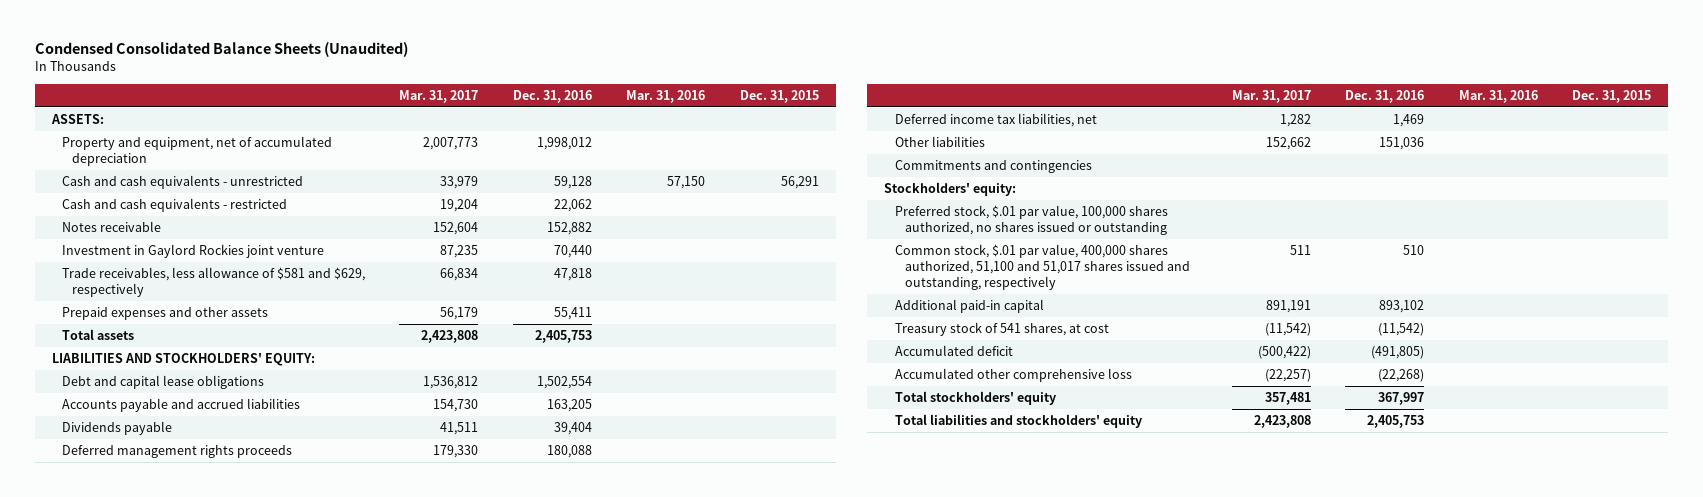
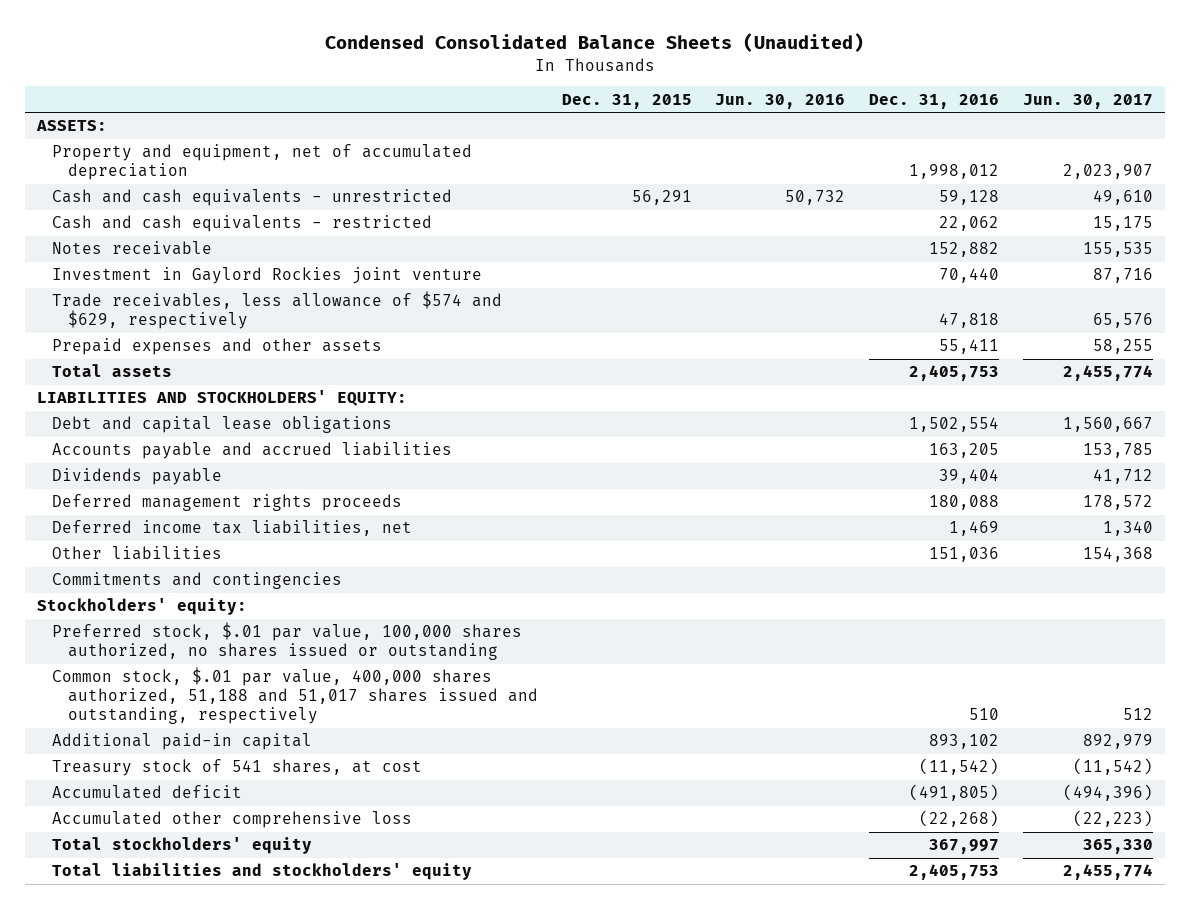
[399,89,479,103] Mar. 31, 2017 -> none
[626,89,706,103] Mar. 31, 2016 -> none
none -> [715,93,846,109] Jun. 30, 2016
none -> [1022,93,1153,109] Jun. 30, 2017
[61,267,365,297] Trade receivables, less allowance of $581 and $629, respectively -> [52,291,503,330] Trade receivables, less allowance of $574 and $629, respectively
[894,244,1190,290] Common stock, $.01 par value, 400,000 shares authorized, 51,100 and 51,017 shares issued and outstanding, respectively -> [52,667,538,725] Common stock, $.01 par value, 400,000 shares authorized, 51,188 and 51,017 shares issued and outstanding, respectively

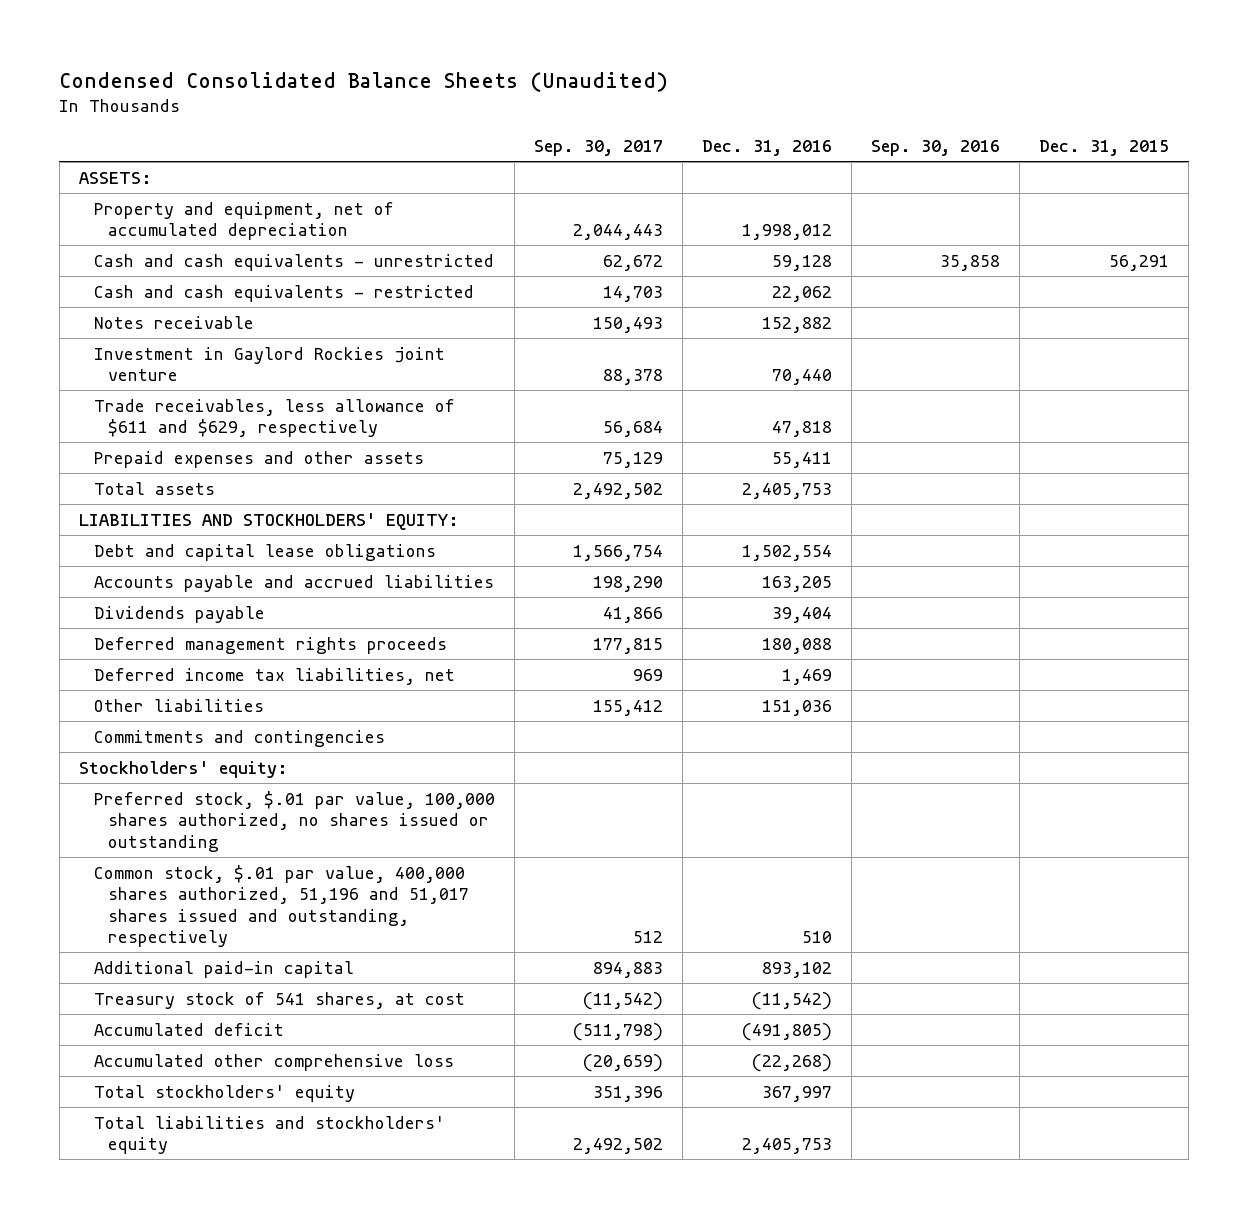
[715,93,846,109] Jun. 30, 2016 -> none
[1022,93,1153,109] Jun. 30, 2017 -> none
none -> [533,140,663,157] Sep. 30, 2017
none -> [871,140,1001,157] Sep. 30, 2016
[52,291,503,330] Trade receivables, less allowance of $574 and $629, respectively -> [93,398,455,438] Trade receivables, less allowance of $611 and $629, respectively
[52,667,538,725] Common stock, $.01 par value, 400,000 shares authorized, 51,188 and 51,017 shares issued and outstanding, respectively -> [93,864,470,948] Common stock, $.01 par value, 400,000 shares authorized, 51,196 and 51,017 shares issued and outstanding, respectively

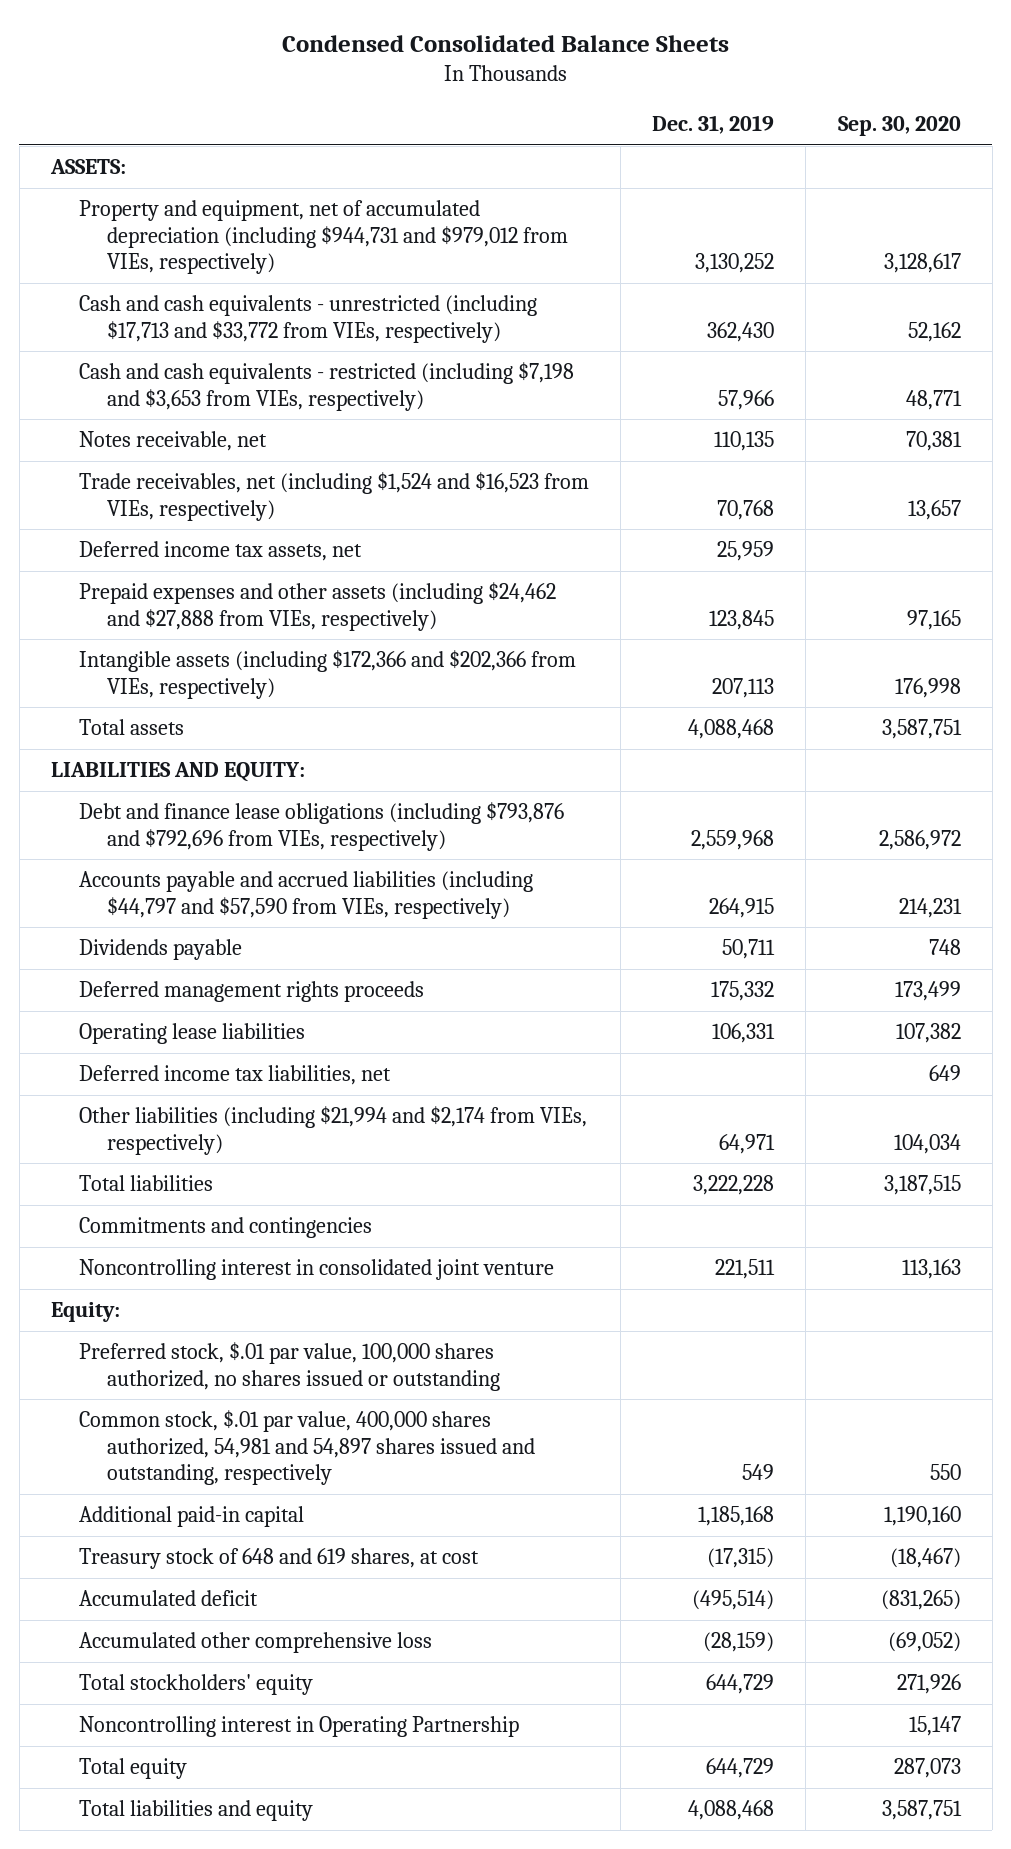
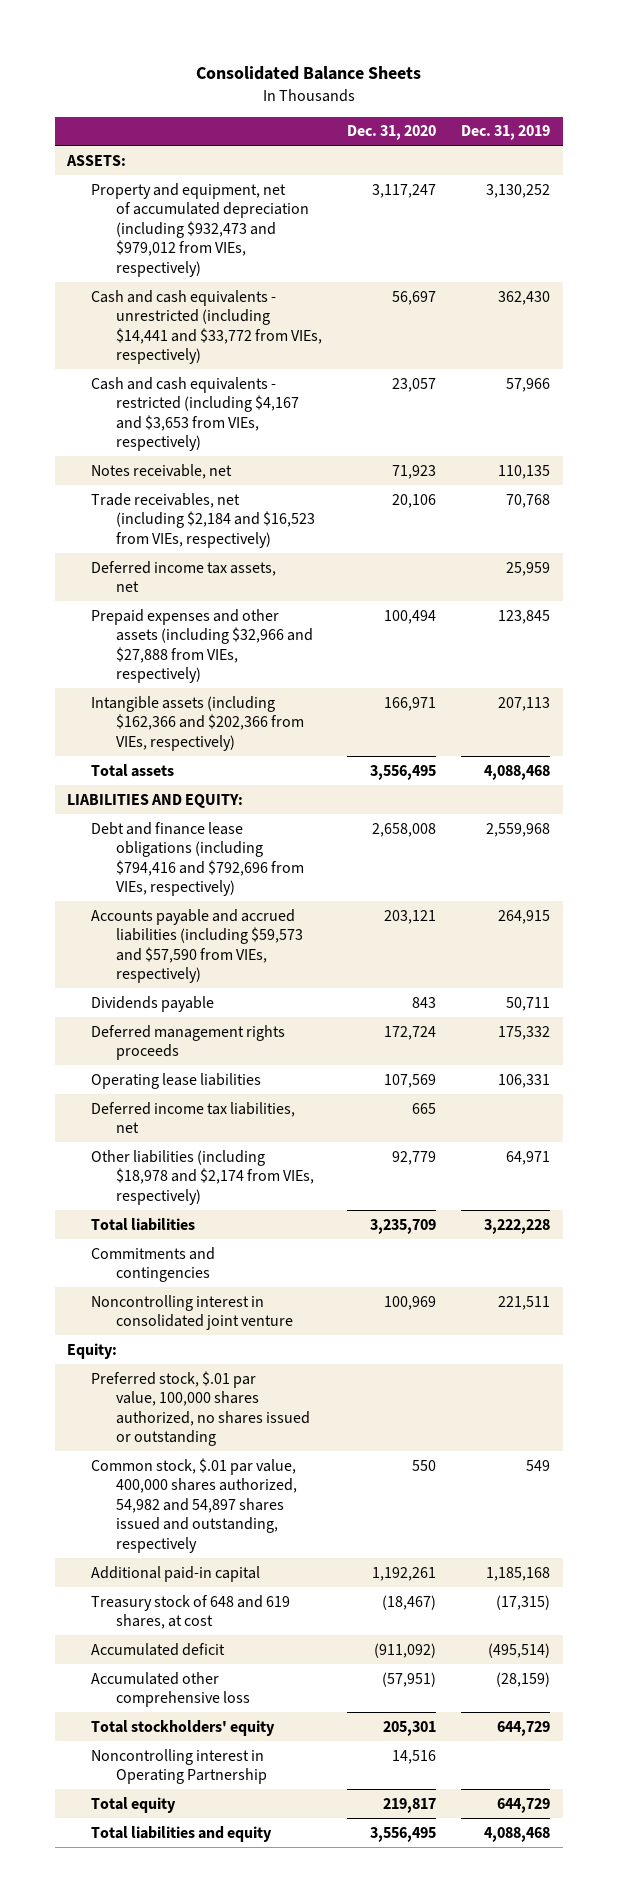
[281,35,729,53] Condensed Consolidated Balance Sheets -> [195,66,421,81] Consolidated Balance Sheets
[837,115,961,136] Sep. 30, 2020 -> none
none -> [346,125,436,141] Dec. 31, 2020
[78,200,568,274] Property and equipment, net of accumulated depreciation (including $944,731 and $979,012 from VIEs, respectively) -> [91,182,309,277] Property and equipment, net of accumulated depreciation (including $932,473 and $979,012 from VIEs, respectively)
[78,295,537,343] Cash and cash equivalents - unrestricted (including $17,713 and $33,772 from VIEs, respectively) -> [91,289,322,365] Cash and cash equivalents - unrestricted (including $14,441 and $33,772 from VIEs, respectively)
[78,362,574,411] Cash and cash equivalents - restricted (including $7,198 and $3,653 from VIEs, respectively) -> [91,376,299,452] Cash and cash equivalents - restricted (including $4,167 and $3,653 from VIEs, respectively)
[78,472,589,521] Trade receivables, net (including $1,524 and $16,523 from VIEs, respectively) -> [91,492,315,548] Trade receivables, net (including $2,184 and $16,523 from VIEs, respectively)
[78,582,556,631] Prepaid expenses and other assets (including $24,462 and $27,888 from VIEs, respectively) -> [91,608,313,684] Prepaid expenses and other assets (including $32,966 and $27,888 from VIEs, respectively)
[78,650,576,699] Intangible assets (including $172,366 and $202,366 from VIEs, respectively) -> [91,695,304,751] Intangible assets (including $162,366 and $202,366 from VIEs, respectively)
[78,802,564,851] Debt and finance lease obligations (including $793,876 and $792,696 from VIEs, respectively) -> [91,821,304,897] Debt and finance lease obligations (including $794,416 and $792,696 from VIEs, respectively)
[78,871,533,919] Accounts payable and accrued liabilities (including $44,797 and $57,590 from VIEs, respectively) -> [91,908,303,984] Accounts payable and accrued liabilities (including $59,573 and $57,590 from VIEs, respectively)
[78,1106,587,1155] Other liabilities (including $21,994 and $2,174 from VIEs, respectively) -> [91,1149,314,1205] Other liabilities (including $18,978 and $2,174 from VIEs, respectively)
[78,1410,535,1485] Common stock, $.01 par value, 400,000 shares authorized, 54,981 and 54,897 shares issued and outstanding, respectively -> [91,1457,297,1553] Common stock, $.01 par value, 400,000 shares authorized, 54,982 and 54,897 shares issued and outstanding, respectively

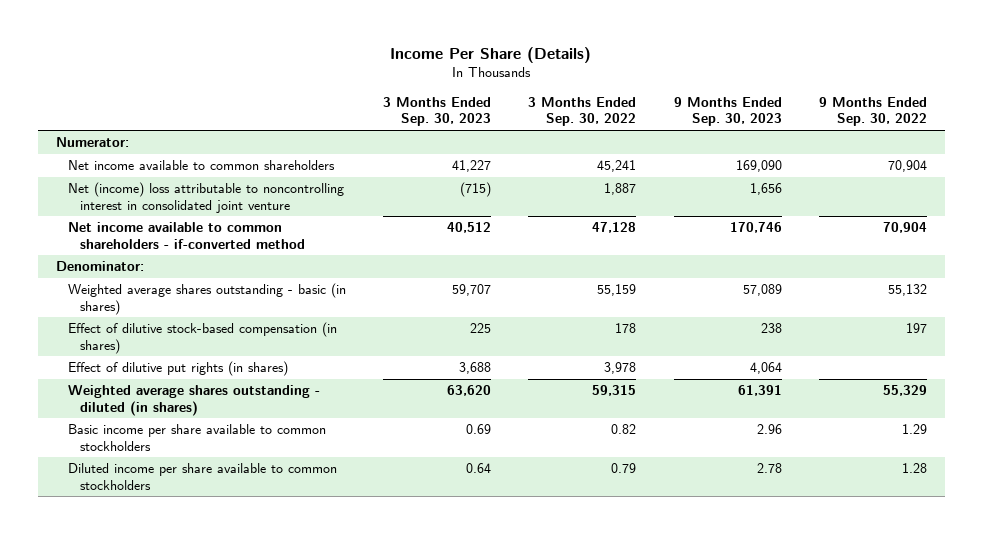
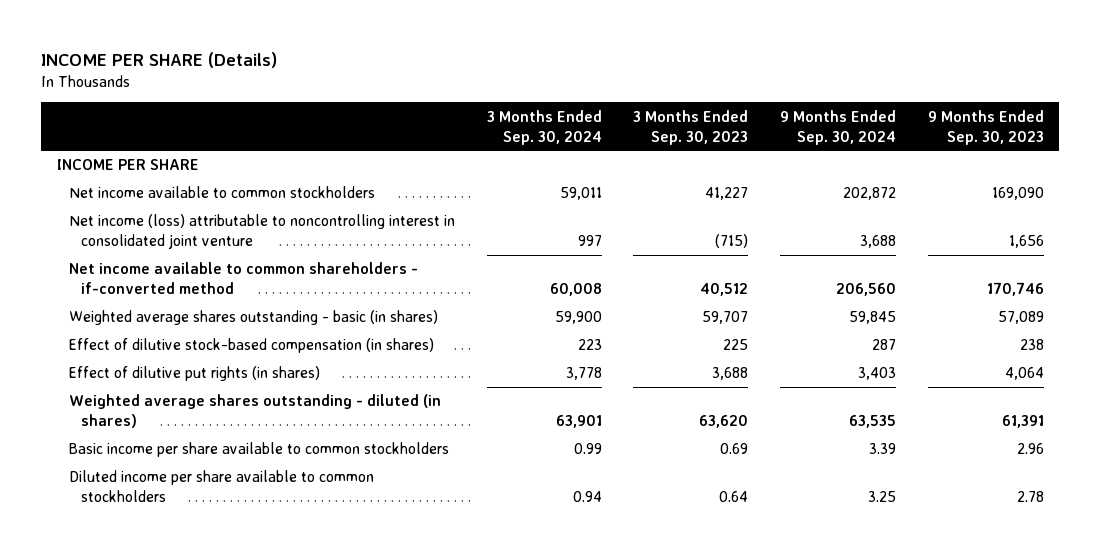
[390,46,592,63] Income Per Share (Details) -> [41,51,278,68] INCOME PER SHARE (Details)
[528,96,637,127] 3 Months Ended Sep. 30, 2022 -> none
[818,96,927,127] 9 Months Ended Sep. 30, 2022 -> none
none -> [486,109,602,145] 3 Months Ended Sep. 30, 2024
none -> [779,109,896,145] 9 Months Ended Sep. 30, 2024
[56,137,130,148] Numerator: -> [57,159,200,171] INCOME PER SHARE
[68,160,336,171] Net income available to common shareholders -> [69,186,376,199] Net income available to common stockholders
[68,182,345,213] Net (income) loss attributable to noncontrolling interest in consolidated joint venture -> [69,214,456,250] Net income (loss) attributable to noncontrolling interest in consolidated joint venture
[56,261,145,272] Denominator: -> none

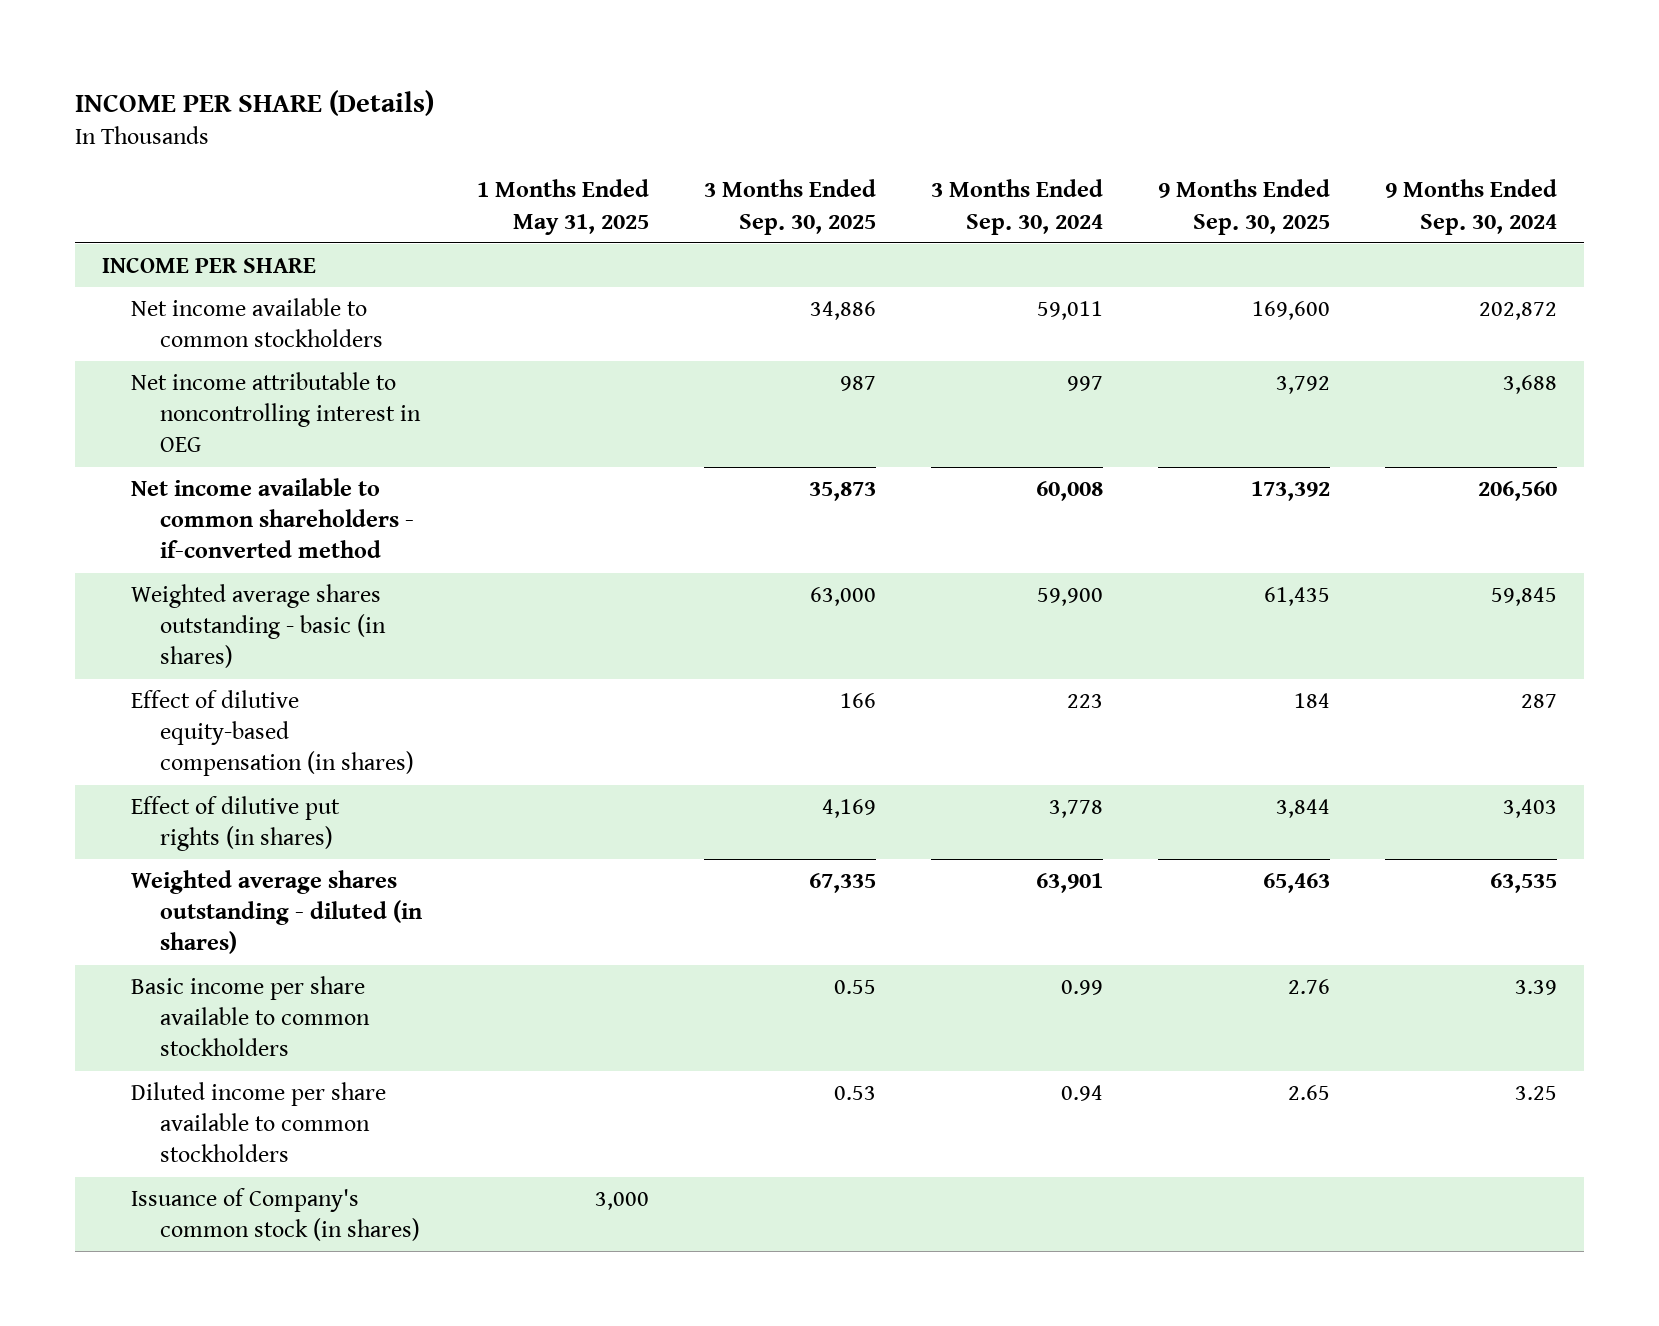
[633,109,749,145] 3 Months Ended Sep. 30, 2023 -> none
[927,109,1044,145] 9 Months Ended Sep. 30, 2023 -> none
none -> [476,179,649,235] 1 Months Ended May 31, 2025
none -> [703,179,876,235] 3 Months Ended Sep. 30, 2025
none -> [1157,179,1330,235] 9 Months Ended Sep. 30, 2025
[69,214,456,250] Net income (loss) attributable to noncontrolling interest in consolidated joint venture -> [131,372,422,453] Net income attributable to noncontrolling interest in OEG
[69,338,435,354] Effect of dilutive stock-based compensation (in shares) -> [131,690,415,777] Effect of dilutive equity-based compensation (in shares)
none -> [131,1188,421,1242] Issuance of Company's common stock (in shares)

